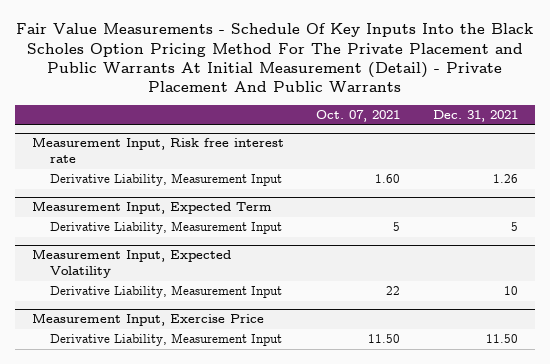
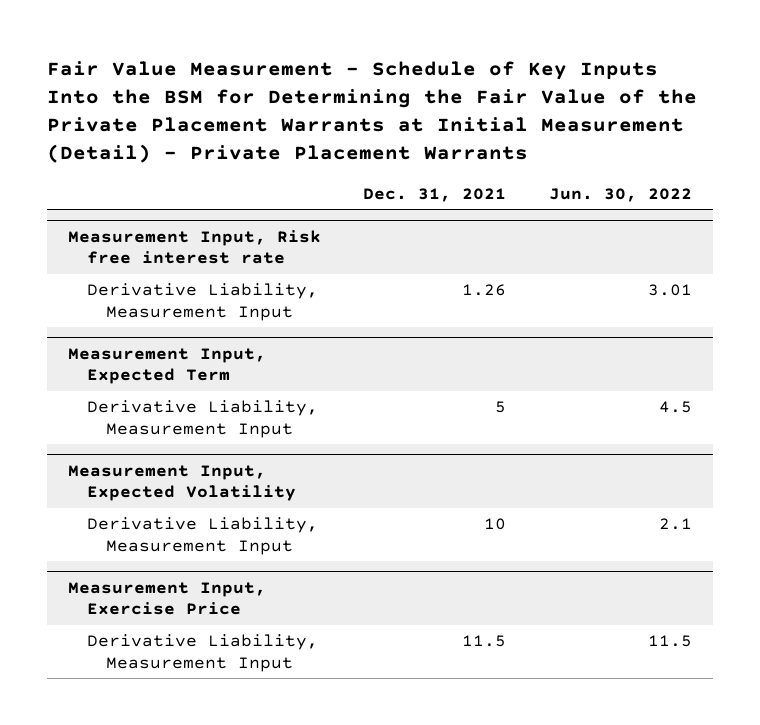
[15,23,533,94] Fair Value Measurements - Schedule Of Key Inputs Into the Black Scholes Option Pricing Method For The Private Placement and Public Warrants At Initial Measurement (Detail) - Private Placement And Public Warrants -> [46,60,697,164] Fair Value Measurement - Schedule of Key Inputs Into the BSM for Determining the Fair Value of the Private Placement Warrants at Initial Measurement (Detail) - Private Placement Warrants
[316,109,401,122] Oct. 07, 2021 -> none
none -> [548,187,692,202] Jun. 30, 2022
[486,334,519,344] 11.50 -> [462,635,507,648] 11.5

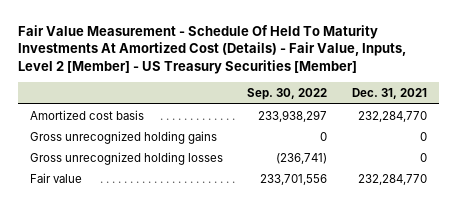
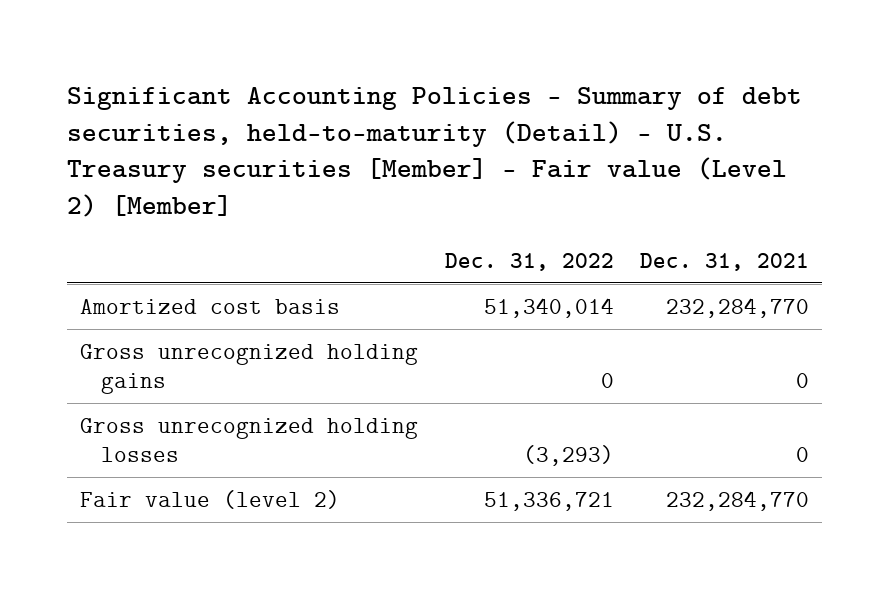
[17,24,406,75] Fair Value Measurement - Schedule Of Held To Maturity Investments At Amortized Cost (Details) - Fair Value, Inputs, Level 2 [Member] - US Treasury Securities [Member] -> [67,86,803,218] Significant Accounting Policies - Summary of debt securities, held-to-maturity (Detail) - U.S. Treasury securities [Member] - Fair value (Level 2) [Member]
[247,88,328,101] Sep. 30, 2022 -> none
none -> [444,252,614,271] Dec. 31, 2022
[30,172,83,183] Fair value -> [80,489,341,509] Fair value (level 2)

